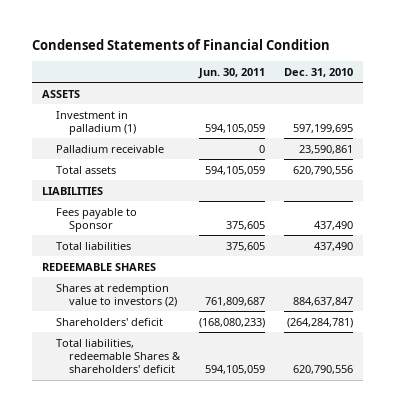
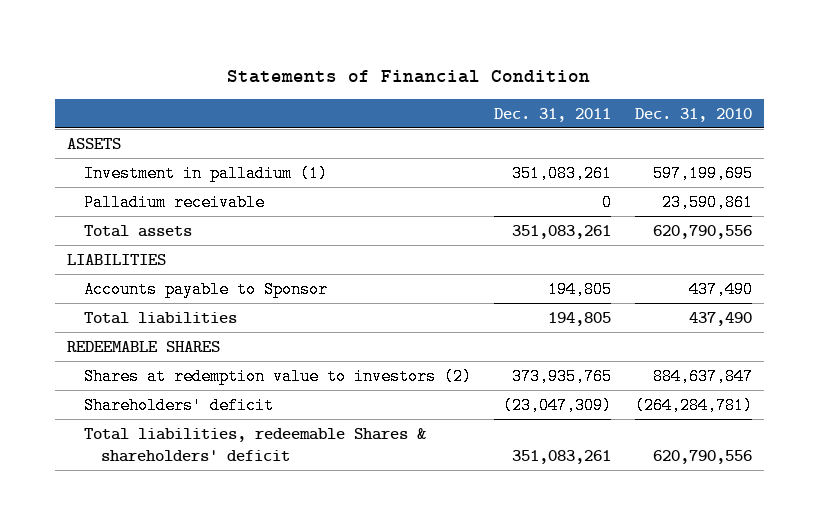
[32,38,331,50] Condensed Statements of Financial Condition -> [227,69,591,83] Statements of Financial Condition
[198,67,266,79] Jun. 30, 2011 -> none
none -> [494,107,612,122] Dec. 31, 2011
[55,207,137,232] Fees payable to Sponsor -> [83,280,328,298] Accounts payable to Sponsor

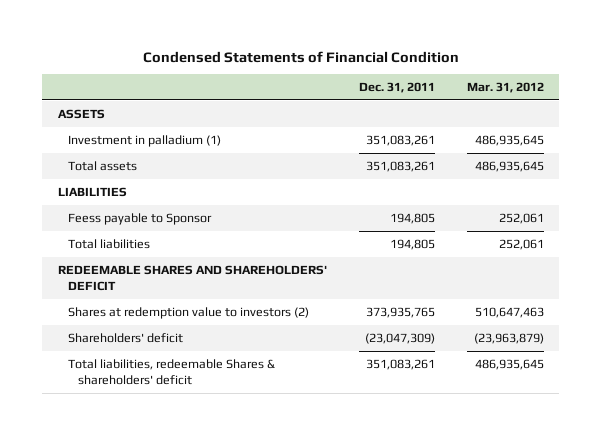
[227,69,591,83] Statements of Financial Condition -> [142,50,459,63] Condensed Statements of Financial Condition
[634,107,752,122] Dec. 31, 2010 -> none
none -> [466,82,544,94] Mar. 31, 2012
[83,193,265,211] Palladium receivable -> none
[83,280,328,298] Accounts payable to Sponsor -> [67,212,212,225] Feess payable to Sponsor
[66,340,220,352] REDEEMABLE SHARES -> none
none -> [58,264,328,291] REDEEMABLE SHARES AND SHAREHOLDERS' DEFICIT

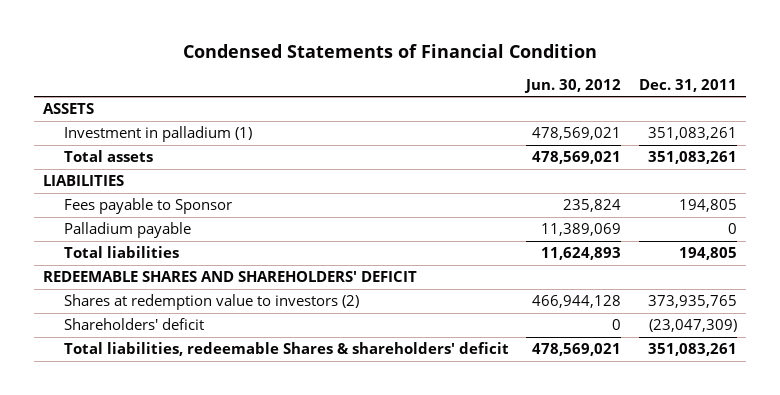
[466,82,544,94] Mar. 31, 2012 -> none
none -> [524,78,622,93] Jun. 30, 2012
[67,212,212,225] Feess payable to Sponsor -> [64,198,233,215] Fees payable to Sponsor
none -> [64,222,192,239] Palladium payable

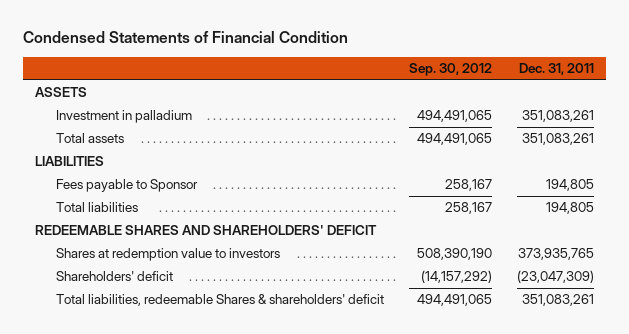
[524,78,622,93] Jun. 30, 2012 -> none
none -> [408,63,492,77] Sep. 30, 2012
[64,126,253,143] Investment in palladium (1) -> [55,110,192,124] Investment in palladium
[64,222,192,239] Palladium payable -> none
[64,294,360,311] Shares at redemption value to investors (2) -> [55,248,280,262] Shares at redemption value to investors

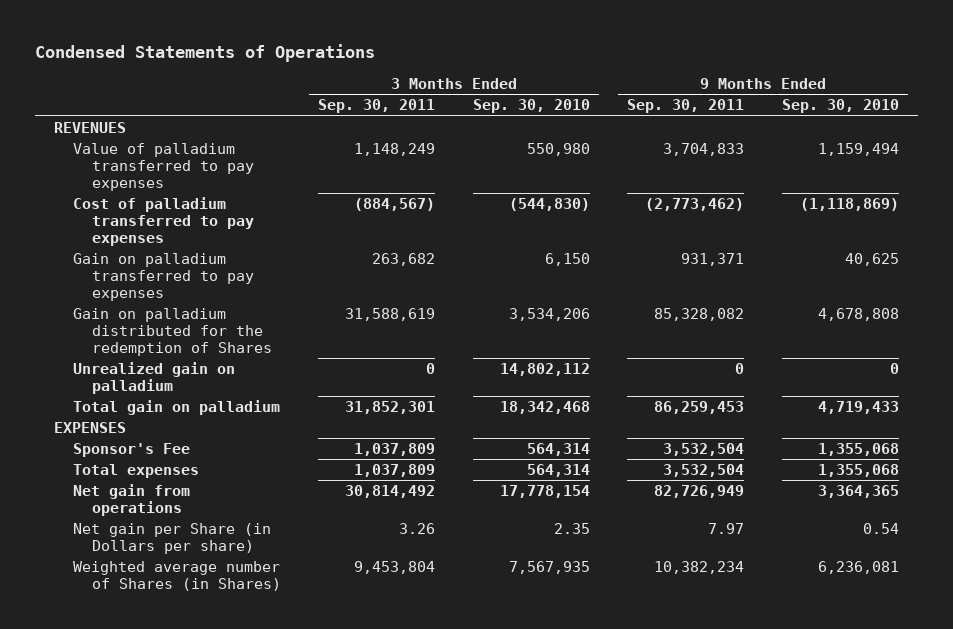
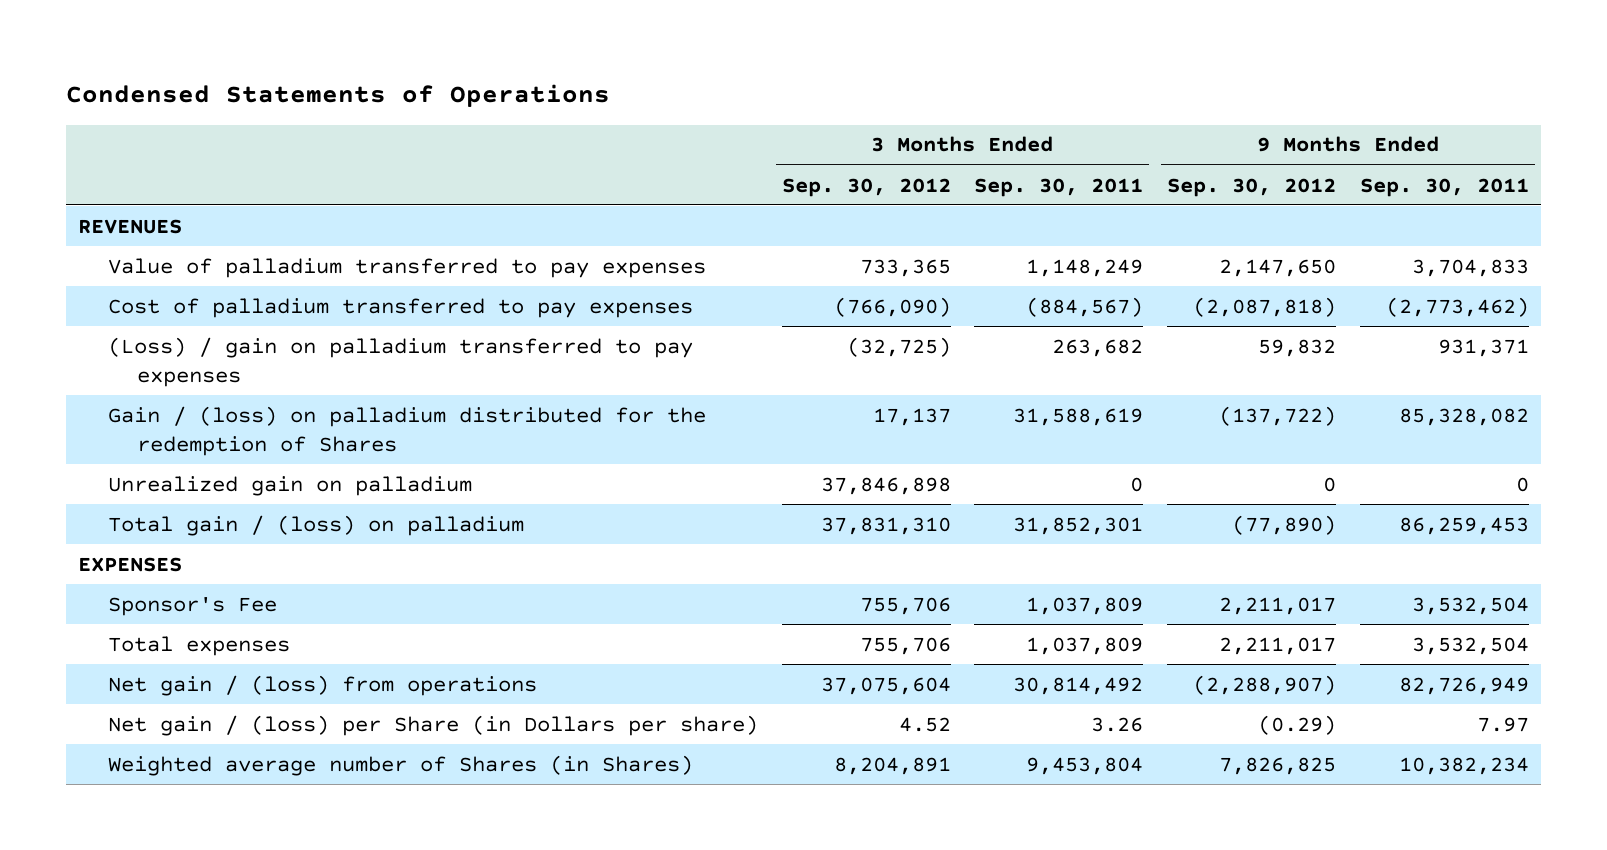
[472,99,590,114] Sep. 30, 2010 -> none
[781,99,899,114] Sep. 30, 2010 -> none
none -> [781,177,951,197] Sep. 30, 2012
none -> [1167,177,1337,197] Sep. 30, 2012
[72,253,254,301] Gain on palladium transferred to pay expenses -> [107,336,693,387] (Loss) / gain on palladium transferred to pay expenses
[72,308,272,356] Gain on palladium distributed for the redemption of Shares -> [107,405,706,456] Gain / (loss) on palladium distributed for the redemption of Shares
[72,400,280,416] Total gain on palladium -> [107,514,524,536] Total gain / (loss) on palladium
[72,484,190,516] Net gain from operations -> [107,674,537,696] Net gain / (loss) from operations
[72,523,271,554] Net gain per Share (in Dollars per share) -> [107,714,758,736] Net gain / (loss) per Share (in Dollars per share)

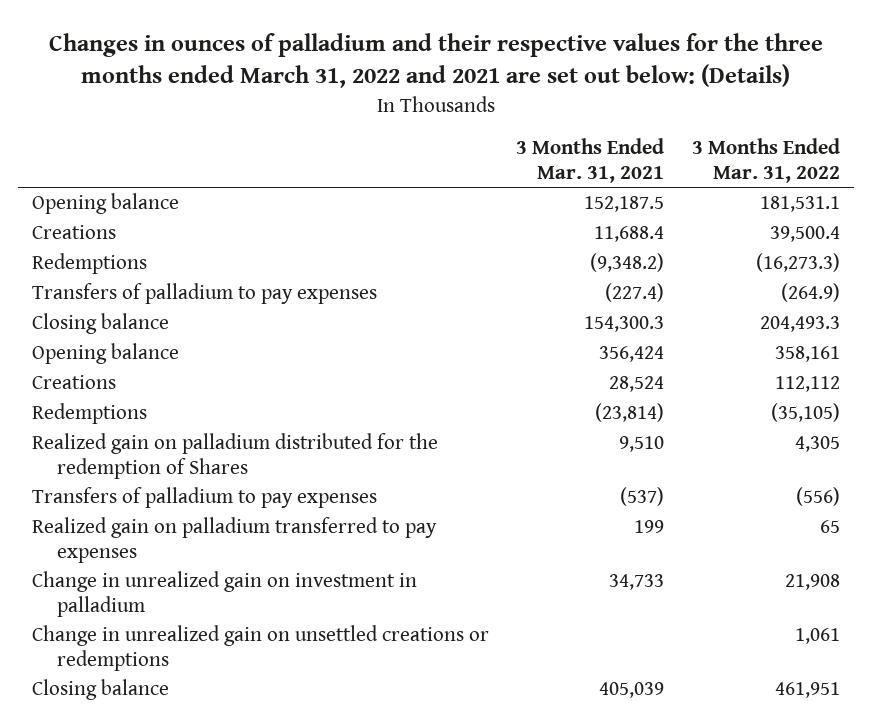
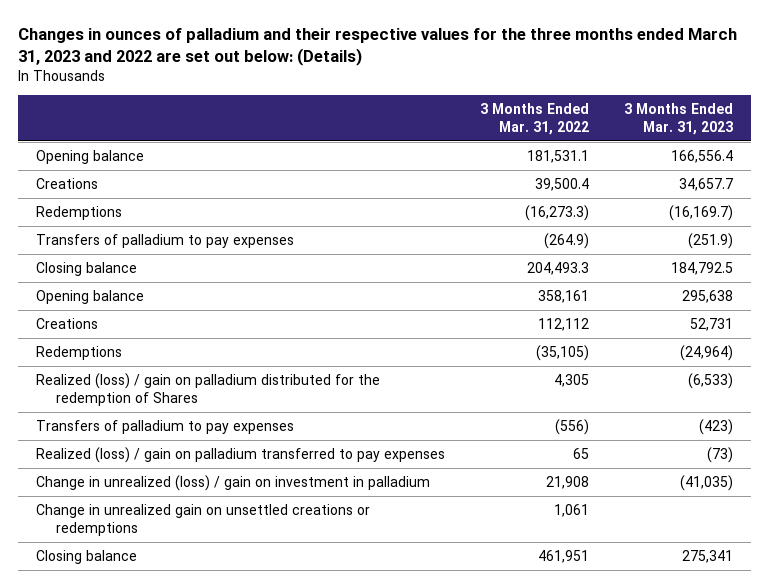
[48,32,823,89] Changes in ounces of palladium and their respective values for the three months ended March 31, 2022 and 2021 are set out below: (Details) -> [17,27,737,66] Changes in ounces of palladium and their respective values for the three months ended March 31, 2023 and 2022 are set out below: (Details)
[516,138,665,183] 3 Months Ended Mar. 31, 2021 -> none
none -> [624,103,734,135] 3 Months Ended Mar. 31, 2023
[31,433,438,480] Realized gain on palladium distributed for the redemption of Shares -> [35,373,380,406] Realized (loss) / gain on palladium distributed for the redemption of Shares
[31,517,437,564] Realized gain on palladium transferred to pay expenses -> [35,447,445,464] Realized (loss) / gain on palladium transferred to pay expenses
[31,571,417,618] Change in unrealized gain on investment in palladium -> [35,475,430,492] Change in unrealized (loss) / gain on investment in palladium

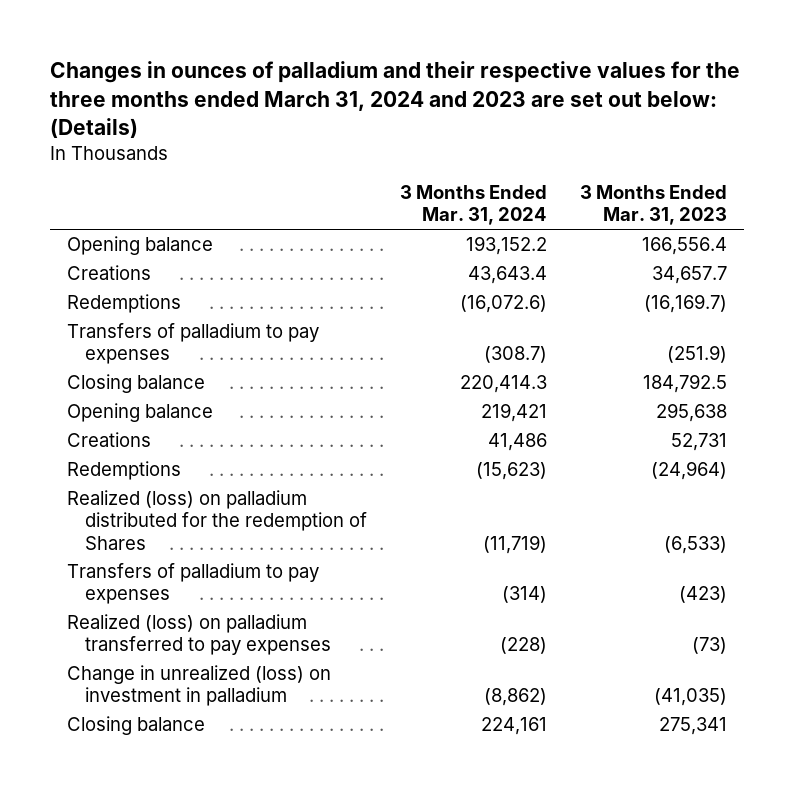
[17,27,737,66] Changes in ounces of palladium and their respective values for the three months ended March 31, 2023 and 2022 are set out below: (Details) -> [50,61,741,139] Changes in ounces of palladium and their respective values for the three months ended March 31, 2024 and 2023 are set out below: (Details)
[480,103,590,135] 3 Months Ended Mar. 31, 2022 -> none
none -> [400,185,548,226] 3 Months Ended Mar. 31, 2024
[35,373,380,406] Realized (loss) / gain on palladium distributed for the redemption of Shares -> [66,490,368,550] Realized (loss) on palladium distributed for the redemption of Shares
[35,504,370,536] Change in unrealized gain on unsettled creations or redemptions -> none
[35,447,445,464] Realized (loss) / gain on palladium transferred to pay expenses -> [66,614,332,656] Realized (loss) on palladium transferred to pay expenses
[35,475,430,492] Change in unrealized (loss) / gain on investment in palladium -> [66,665,331,707] Change in unrealized (loss) on investment in palladium

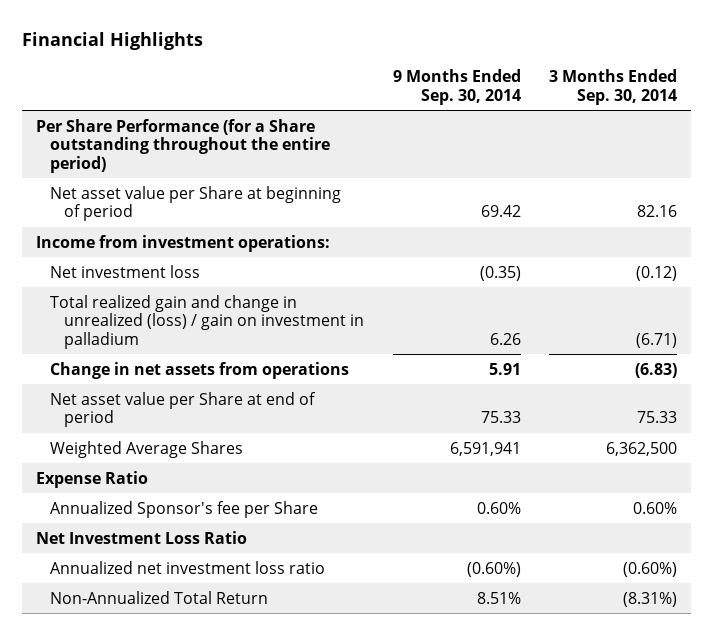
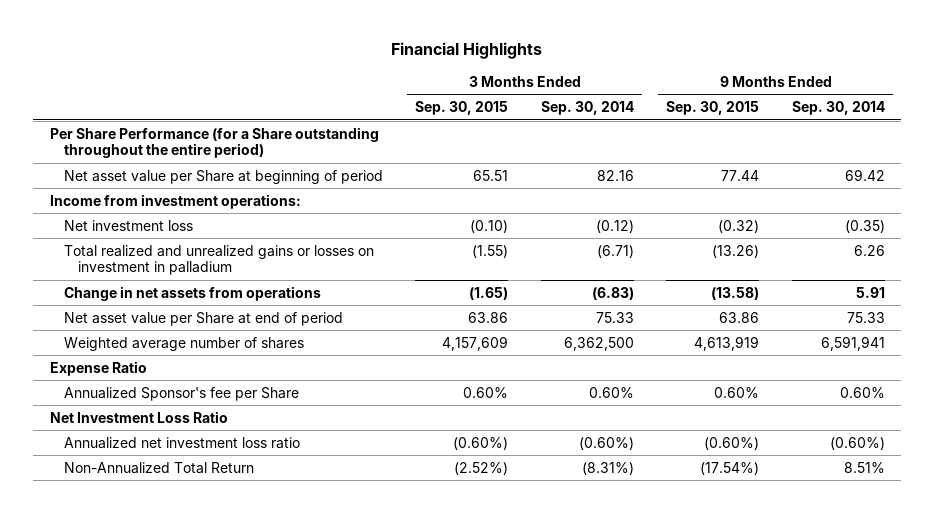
none -> [415,101,509,116] Sep. 30, 2015
none -> [666,101,760,116] Sep. 30, 2015
[50,294,365,349] Total realized gain and change in unrealized (loss) / gain on investment in palladium -> [63,244,374,276] Total realized and unrealized gains or losses on investment in palladium
[50,440,244,458] Weighted Average Shares -> [63,336,304,351] Weighted average number of shares

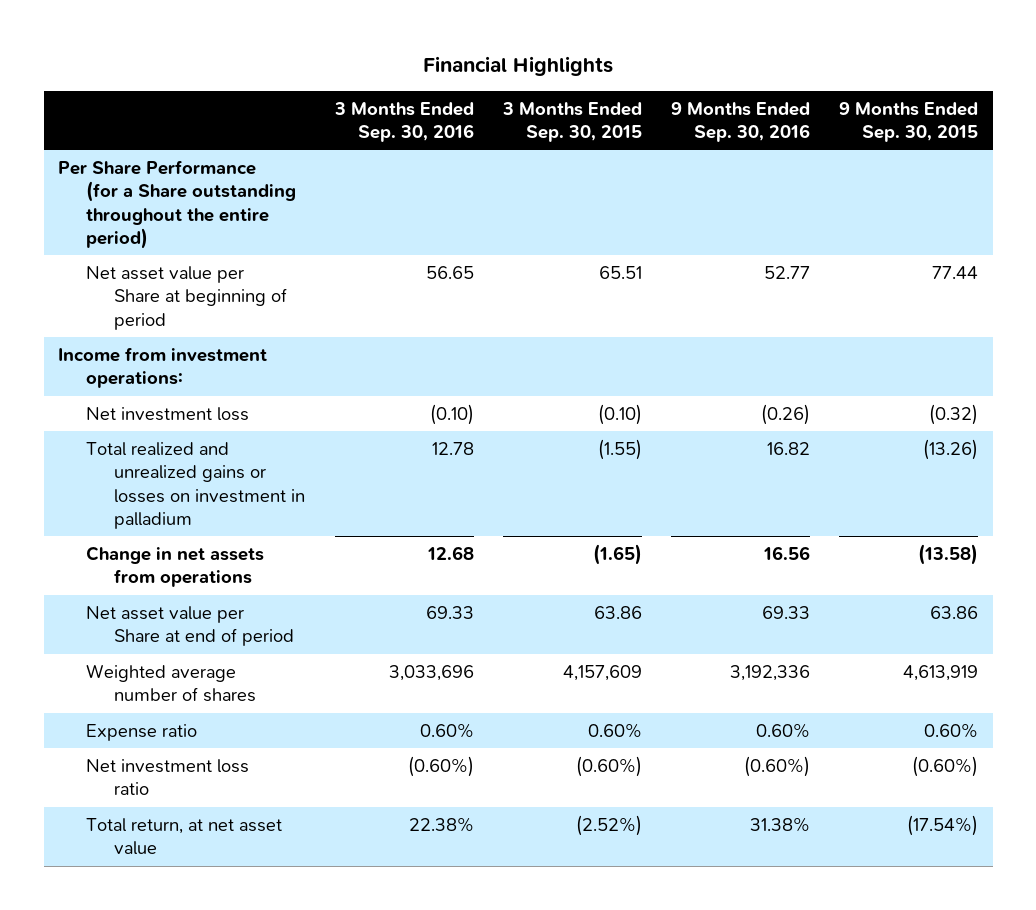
[540,101,634,116] Sep. 30, 2014 -> none
[791,101,885,116] Sep. 30, 2014 -> none
none -> [333,101,474,143] 3 Months Ended Sep. 30, 2016
none -> [670,101,810,143] 9 Months Ended Sep. 30, 2016
[49,360,147,376] Expense Ratio -> none
[49,410,228,423] Net Investment Loss Ratio -> none
[63,386,299,401] Annualized Sponsor's fee per Share -> [86,723,198,741] Expense ratio
[63,436,300,449] Annualized net investment loss ratio -> [86,758,250,796] Net investment loss ratio
[63,461,254,474] Non-Annualized Total Return -> [86,817,283,856] Total return, at net asset value

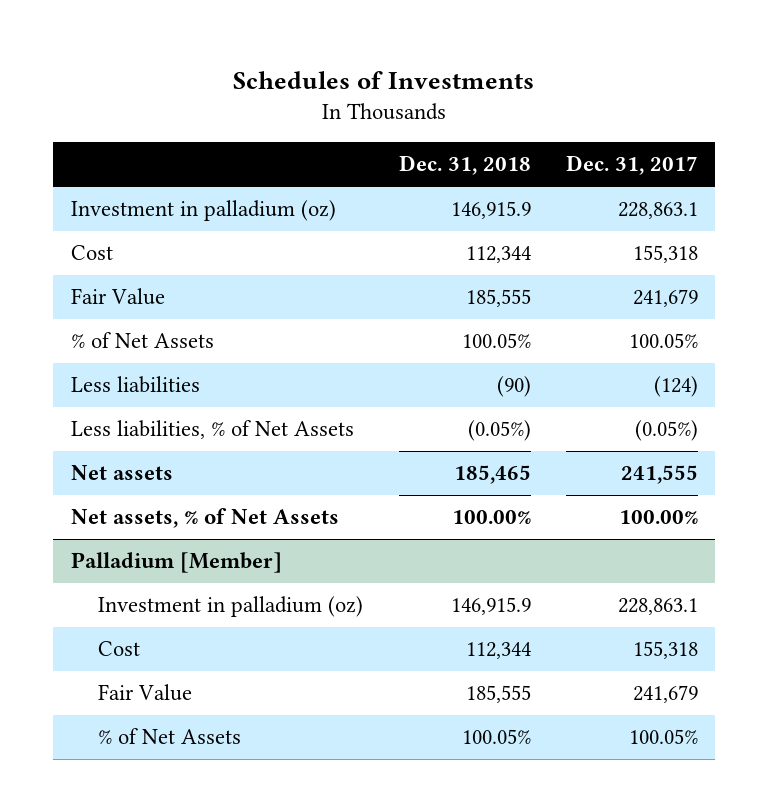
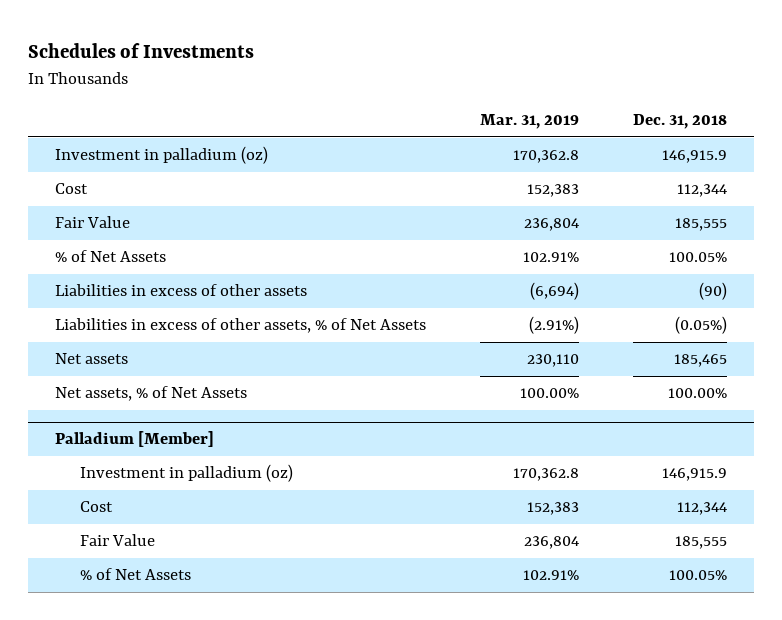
[565,155,698,176] Dec. 31, 2017 -> none
none -> [480,114,580,130] Mar. 31, 2019
[70,376,200,394] Less liabilities -> [55,284,308,297] Liabilities in excess of other assets
[70,420,354,440] Less liabilities, % of Net Assets -> [55,318,427,334] Liabilities in excess of other assets, % of Net Assets

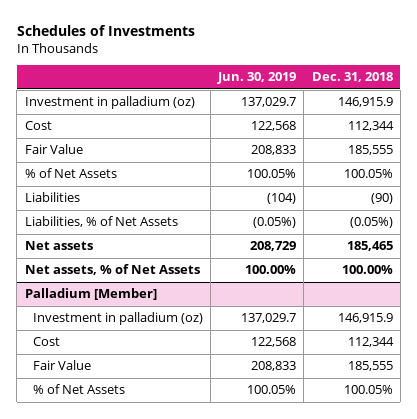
[480,114,580,130] Mar. 31, 2019 -> none
none -> [217,72,297,85] Jun. 30, 2019
[55,284,308,297] Liabilities in excess of other assets -> [24,192,80,203] Liabilities
[55,318,427,334] Liabilities in excess of other assets, % of Net Assets -> [24,216,178,228] Liabilities, % of Net Assets

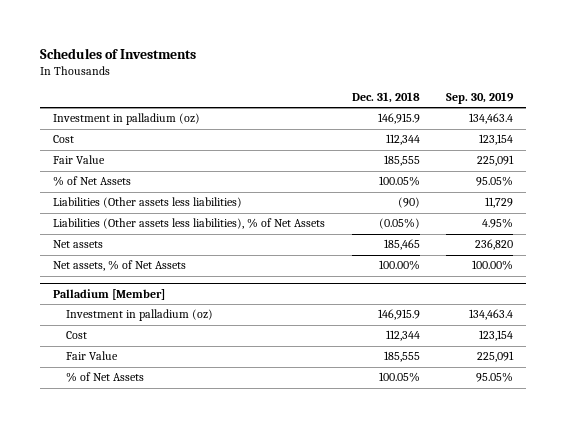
[217,72,297,85] Jun. 30, 2019 -> none
none -> [445,92,514,105] Sep. 30, 2019
[24,192,80,203] Liabilities -> [53,197,243,209] Liabilities (Other assets less liabilities)
[24,216,178,228] Liabilities, % of Net Assets -> [53,218,326,230] Liabilities (Other assets less liabilities), % of Net Assets

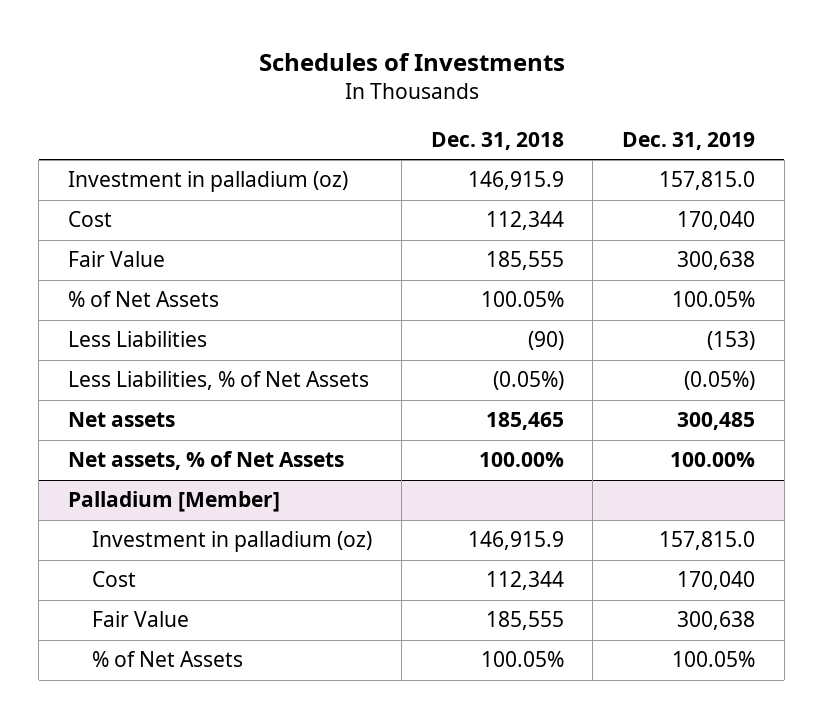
[445,92,514,105] Sep. 30, 2019 -> none
none -> [622,132,756,151] Dec. 31, 2019
[53,197,243,209] Liabilities (Other assets less liabilities) -> [67,331,207,348] Less Liabilities
[53,218,326,230] Liabilities (Other assets less liabilities), % of Net Assets -> [67,371,369,391] Less Liabilities, % of Net Assets

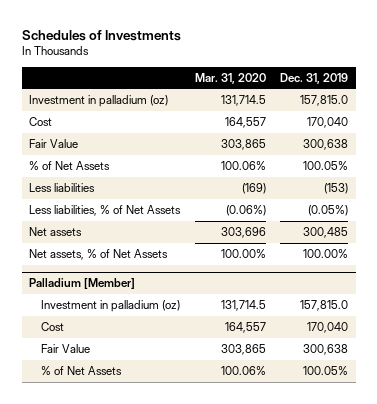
[430,132,564,151] Dec. 31, 2018 -> none
none -> [194,72,266,84] Mar. 31, 2020
[67,331,207,348] Less Liabilities -> [28,183,95,193] Less liabilities
[67,371,369,391] Less Liabilities, % of Net Assets -> [28,205,181,217] Less liabilities, % of Net Assets

